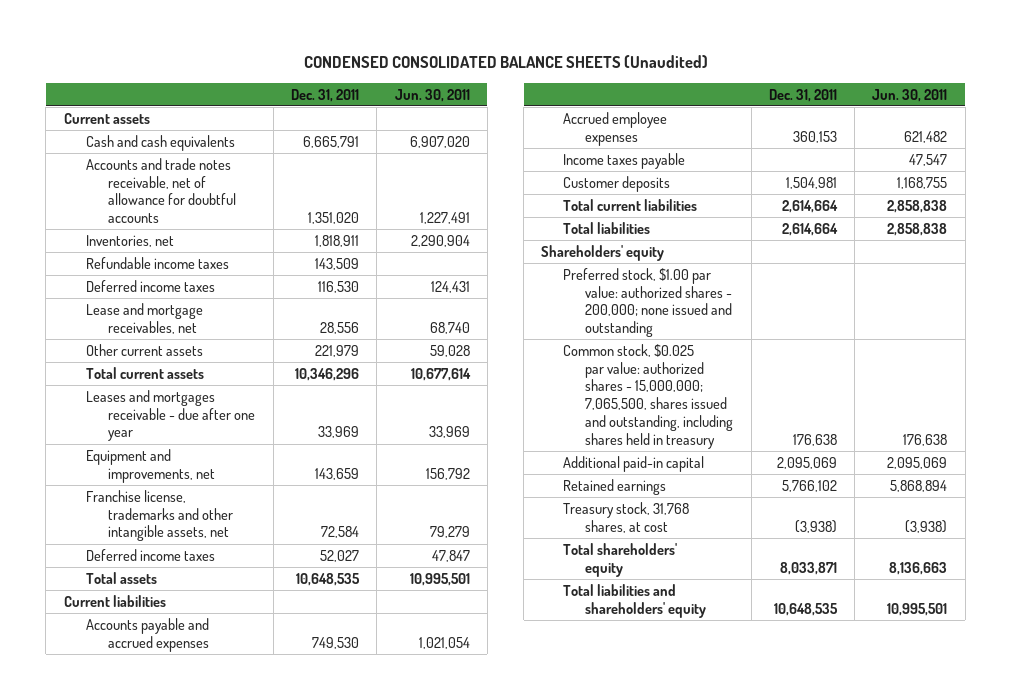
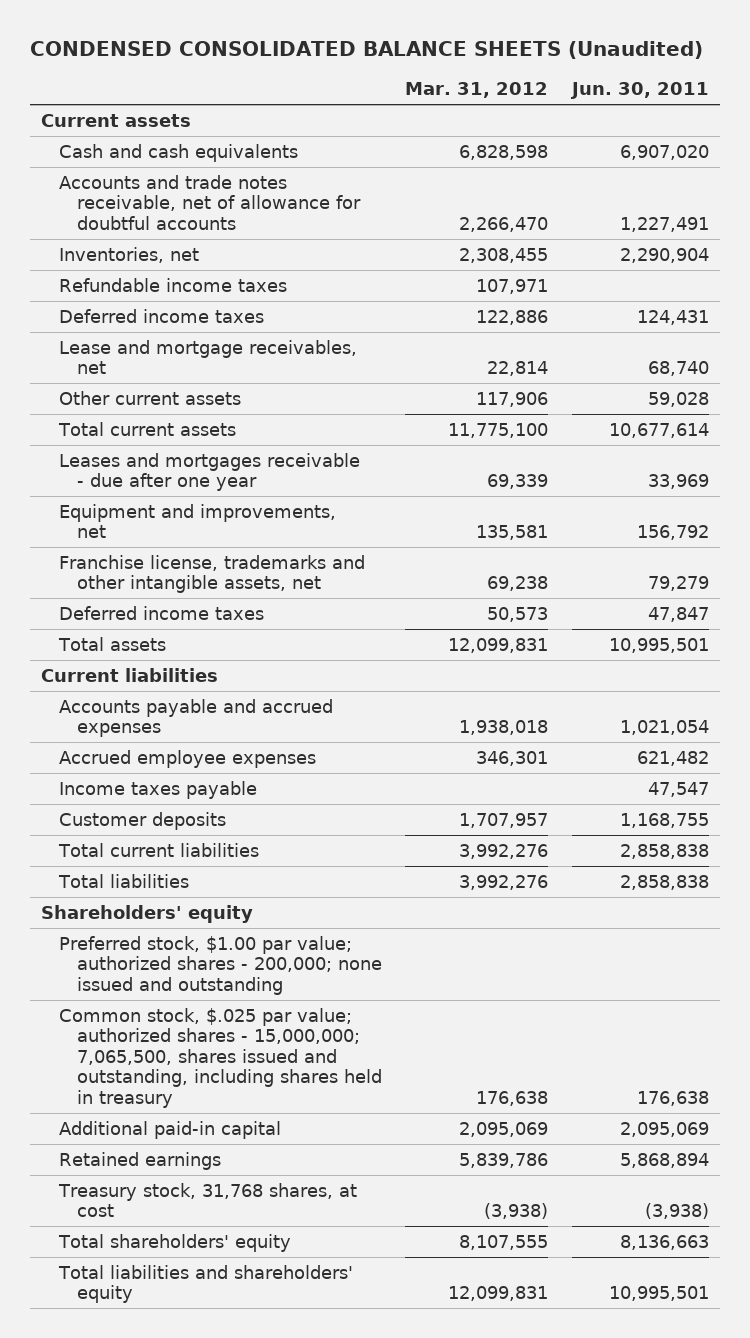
[291,88,360,102] Dec. 31, 2011 -> none
none -> [405,82,549,99] Mar. 31, 2012
[563,267,733,338] Preferred stock, $1.00 par value: authorized shares - 200,000; none issued and outstanding -> [59,935,382,995] Preferred stock, $1.00 par value; authorized shares - 200,000; none issued and outstanding
[563,343,734,449] Common stock, $0.025 par value: authorized shares - 15,000,000; 7,065,500, shares issued and outstanding, including shares held in treasury -> [59,1007,382,1108] Common stock, $.025 par value; authorized shares - 15,000,000; 7,065,500, shares issued and outstanding, including shares held in treasury

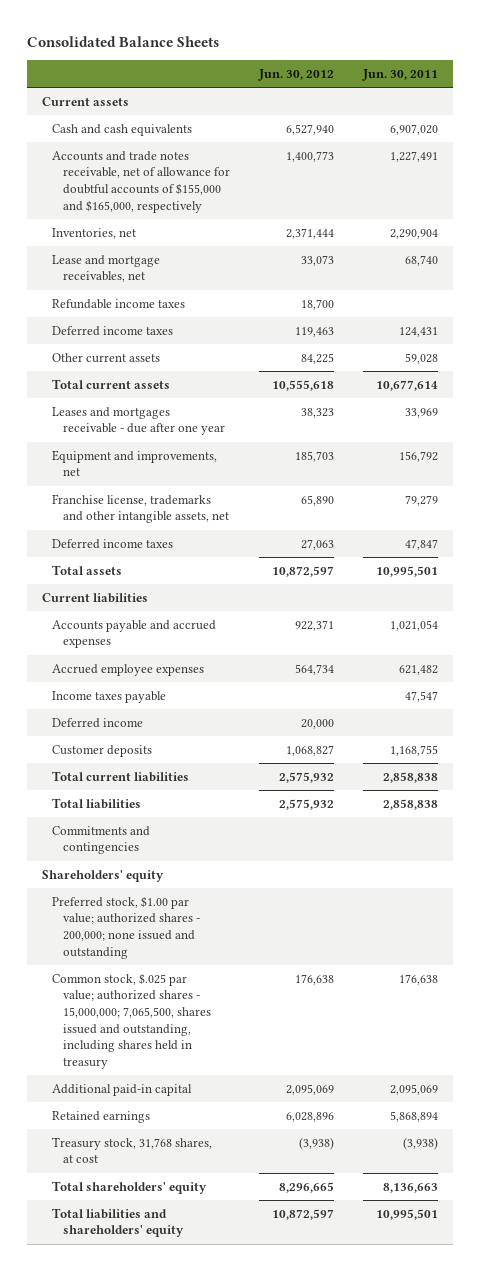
[29,41,703,60] CONDENSED CONSOLIDATED BALANCE SHEETS (Unaudited) -> [27,36,220,48] Consolidated Balance Sheets
[405,82,549,99] Mar. 31, 2012 -> none
none -> [257,69,334,82] Jun. 30, 2012
[59,174,361,230] Accounts and trade notes receivable, net of allowance for doubtful accounts -> [52,150,230,213] Accounts and trade notes receivable, net of allowance for doubtful accounts of $155,000 and $165,000, respectively
[59,339,358,375] Lease and mortgage receivables, net -> [52,254,161,283] Lease and mortgage receivables, net
none -> [52,717,144,728] Deferred income
none -> [52,825,151,855] Commitments and contingencies

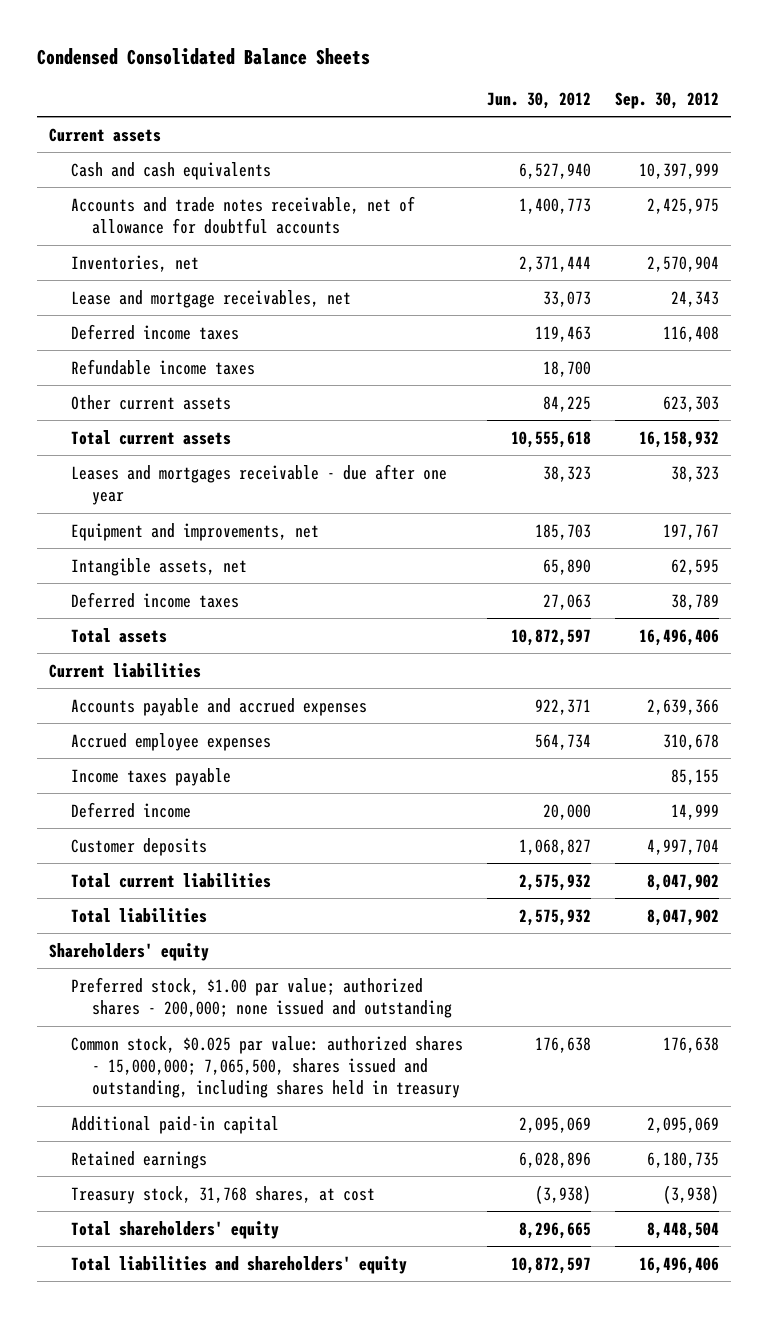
[27,36,220,48] Consolidated Balance Sheets -> [37,47,371,65] Condensed Consolidated Balance Sheets
[362,69,439,82] Jun. 30, 2011 -> none
none -> [615,91,720,109] Sep. 30, 2012
[52,150,230,213] Accounts and trade notes receivable, net of allowance for doubtful accounts of $155,000 and $165,000, respectively -> [70,195,415,234] Accounts and trade notes receivable, net of allowance for doubtful accounts
[52,298,186,309] Refundable income taxes -> [70,358,255,375] Refundable income taxes
[52,493,229,524] Franchise license, trademarks and other intangible assets, net -> [70,557,247,576] Intangible assets, net
[52,825,151,855] Commitments and contingencies -> none
[52,972,211,1069] Common stock, $.025 par value; authorized shares - 15,000,000; 7,065,500, shares issued and outstanding, including shares held in treasury -> [70,1035,463,1099] Common stock, $0.025 par value: authorized shares - 15,000,000; 7,065,500, shares issued and outstanding, including shares held in treasury

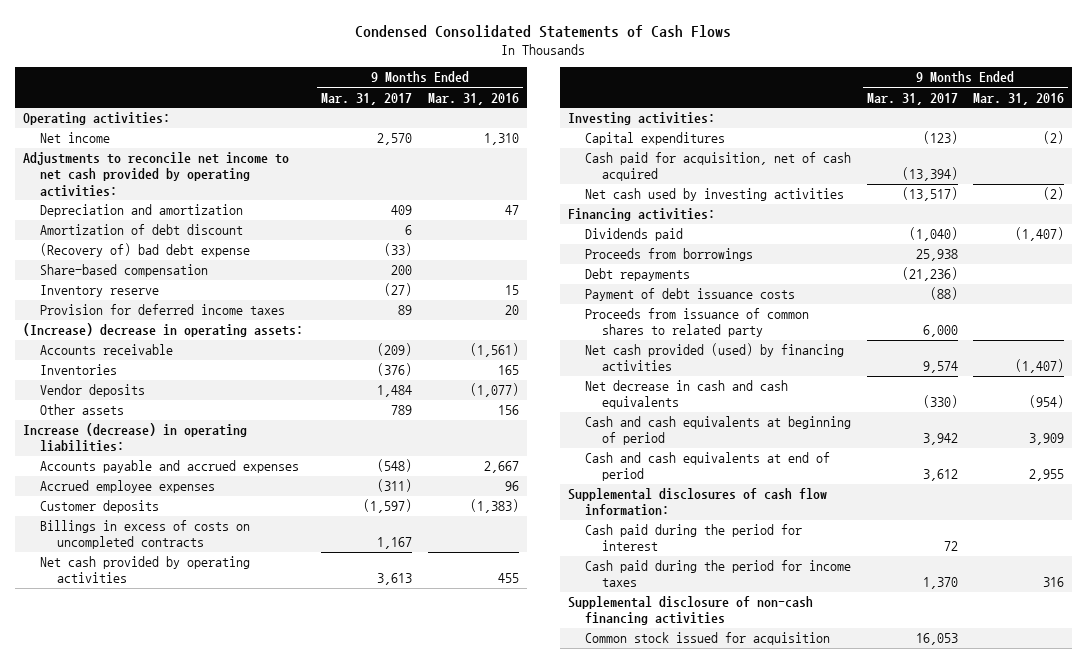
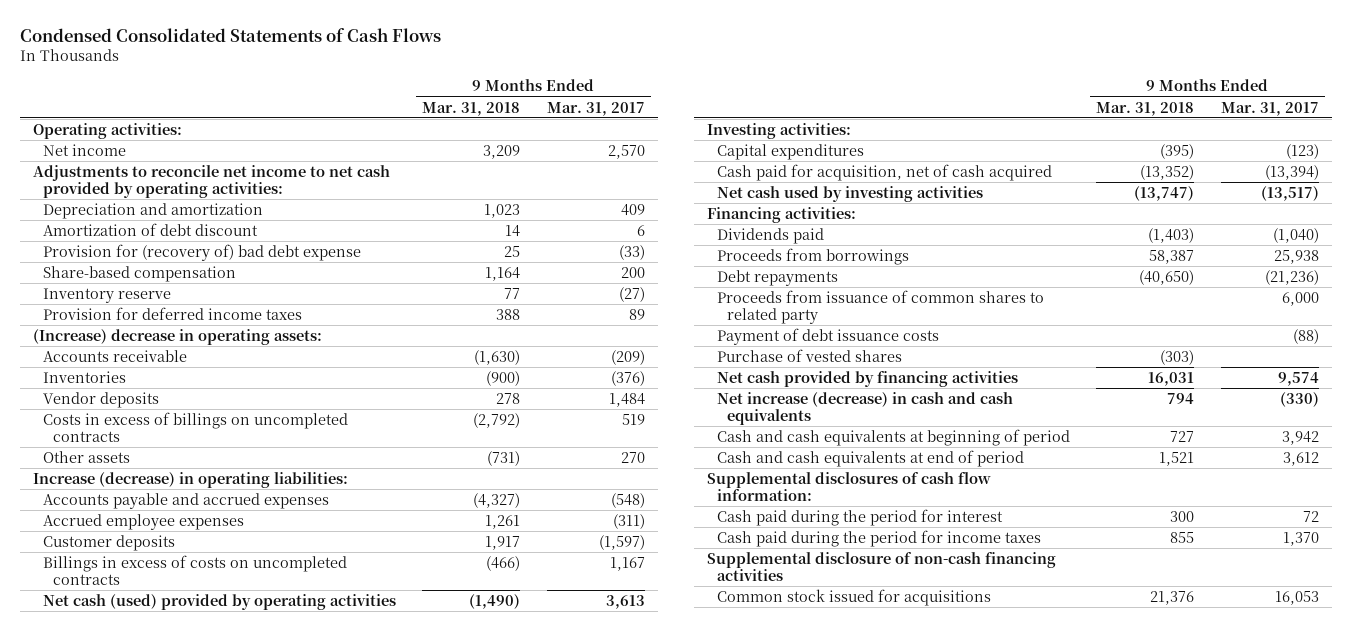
[427,92,519,105] Mar. 31, 2016 -> none
none -> [422,101,521,116] Mar. 31, 2018
[39,243,250,258] (Recovery of) bad debt expense -> [42,243,361,261] Provision for (recovery of) bad debt expense
none -> [42,411,348,442] Costs in excess of billings on uncompleted contracts
[391,405,413,416] 789 -> [620,451,645,463] 270
[39,556,250,584] Net cash provided by operating activities -> [42,593,396,610] Net cash (used) provided by operating activities
[584,288,795,302] Payment of debt issuance costs -> [716,327,939,345] Payment of debt issuance costs
none -> [716,348,902,362] Purchase of vested shares
[584,343,844,372] Net cash provided (used) by financing activities -> [716,370,1018,387] Net cash provided by financing activities
[584,380,788,410] Net decrease in cash and cash equivalents -> [716,391,1013,425] Net increase (decrease) in cash and cash equivalents
[584,632,830,646] Common stock issued for acquisition -> [716,588,991,606] Common stock issued for acquisitions

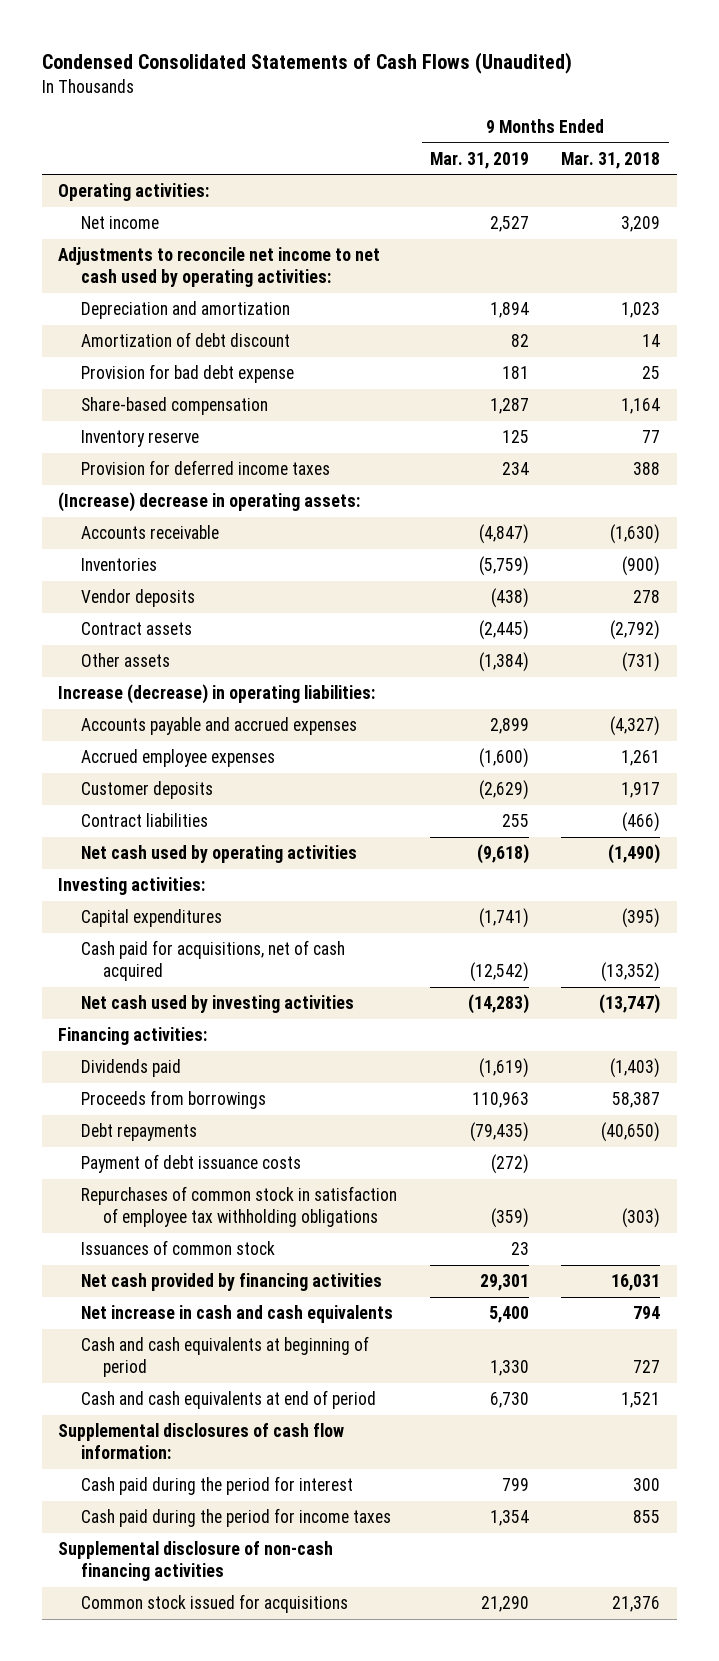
[19,27,441,42] Condensed Consolidated Statements of Cash Flows -> [42,52,573,75] Condensed Consolidated Statements of Cash Flows (Unaudited)
[546,101,645,116] Mar. 31, 2017 -> none
none -> [429,151,529,169] Mar. 31, 2019
[32,164,390,198] Adjustments to reconcile net income to net cash provided by operating activities: -> [58,247,381,288] Adjustments to reconcile net income to net cash used by operating activities:
[42,243,361,261] Provision for (recovery of) bad debt expense -> [80,364,294,384] Provision for bad debt expense
[42,411,348,442] Costs in excess of billings on uncompleted contracts -> [80,622,192,636] Contract assets
[42,554,347,585] Billings in excess of costs on uncompleted contracts -> [80,813,208,828] Contract liabilities
[42,593,396,610] Net cash (used) provided by operating activities -> [80,845,357,864] Net cash used by operating activities
[716,163,1052,181] Cash paid for acquisition, net of cash acquired -> [80,940,345,982] Cash paid for acquisitions, net of cash acquired
[716,289,1044,324] Proceeds from issuance of common shares to related party -> none
[716,348,902,362] Purchase of vested shares -> none
none -> [80,1186,397,1228] Repurchases of common stock in satisfaction of employee tax withholding obligations
none -> [80,1240,275,1256] Issuances of common stock
[716,391,1013,425] Net increase (decrease) in cash and cash equivalents -> [80,1305,393,1324] Net increase in cash and cash equivalents

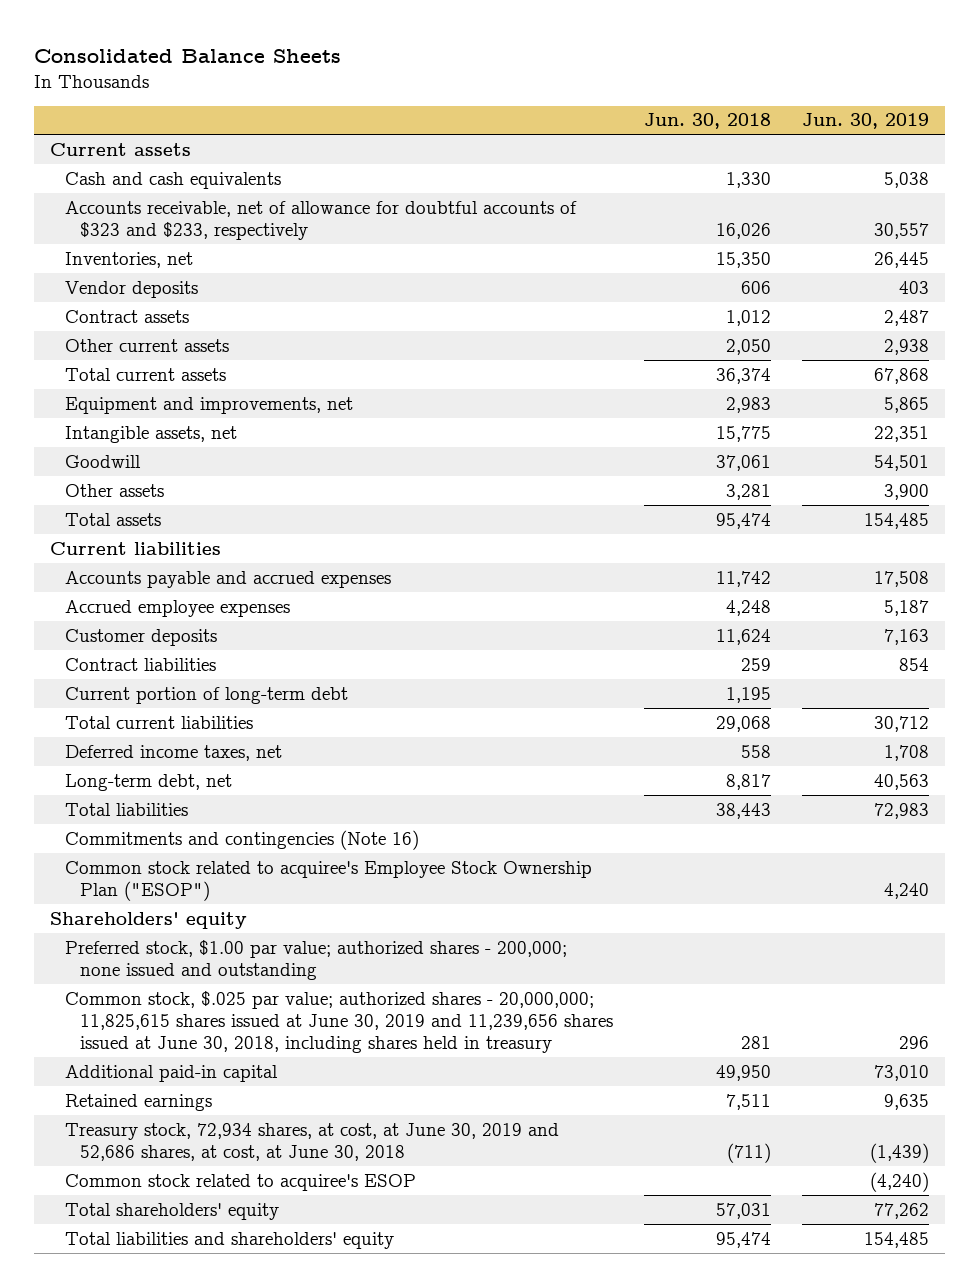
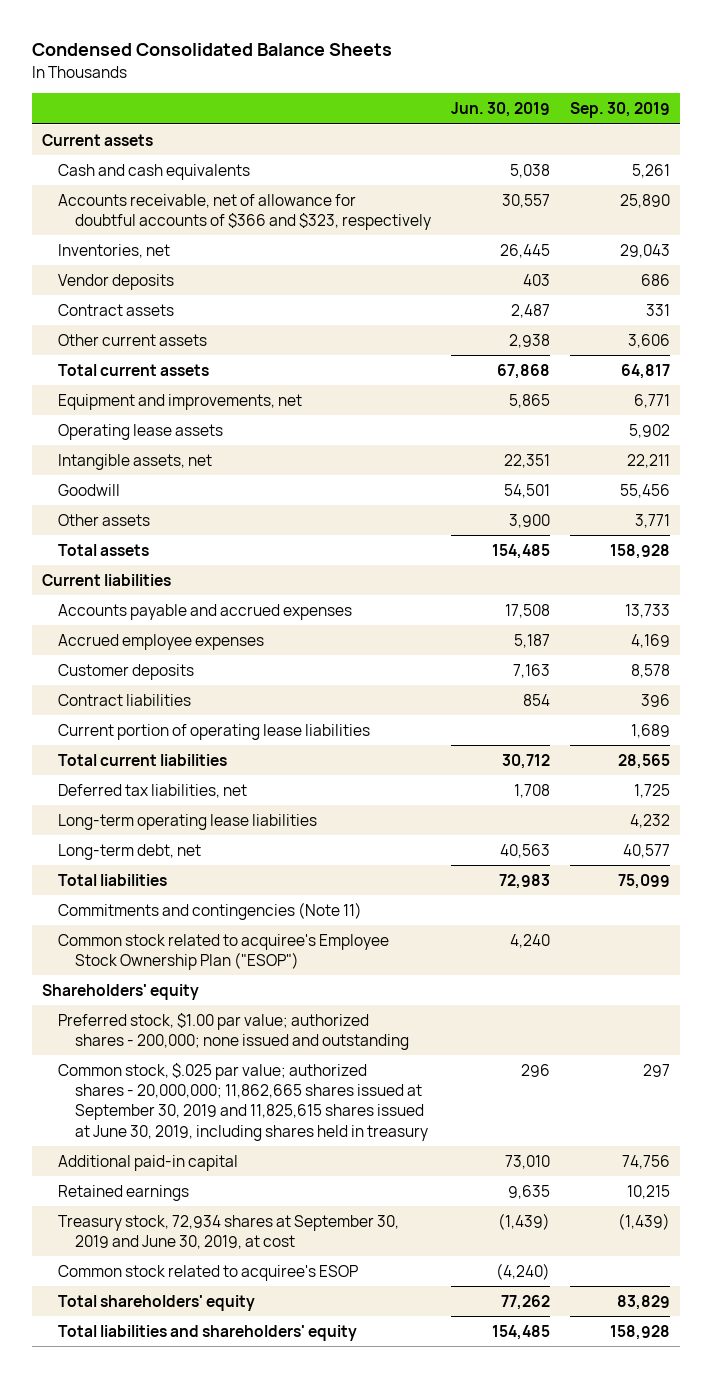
[34,48,342,63] Consolidated Balance Sheets -> [32,43,393,57] Condensed Consolidated Balance Sheets
[643,113,771,130] Jun. 30, 2018 -> none
none -> [569,102,670,119] Sep. 30, 2019
[64,200,577,240] Accounts receivable, net of allowance for doubtful accounts of $323 and $233, respectively -> [58,193,431,231] Accounts receivable, net of allowance for doubtful accounts of $366 and $323, respectively
none -> [58,423,224,440] Operating lease assets
[64,686,348,704] Current portion of long-term debt -> none
none -> [58,723,371,740] Current portion of operating lease liabilities
[64,744,282,761] Deferred income taxes, net -> [58,783,248,798] Deferred tax liabilities, net
none -> [58,813,318,830] Long-term operating lease liabilities
[64,829,419,850] Commitments and contingencies (Note 16) -> [58,901,363,920] Commitments and contingencies (Note 11)
[64,990,613,1053] Common stock, $.025 par value; authorized shares - 20,000,000; 11,825,615 shares issued at June 30, 2019 and 11,239,656 shares issued at June 30, 2018, including shares held in treasury -> [58,1062,428,1141] Common stock, $.025 par value; authorized shares - 20,000,000; 11,862,665 shares issued at September 30, 2019 and 11,825,615 shares issued at June 30, 2019, including shares held in treasury
[64,1122,559,1161] Treasury stock, 72,934 shares, at cost, at June 30, 2019 and 52,686 shares, at cost, at June 30, 2018 -> [58,1214,400,1250] Treasury stock, 72,934 shares at September 30, 2019 and June 30, 2019, at cost

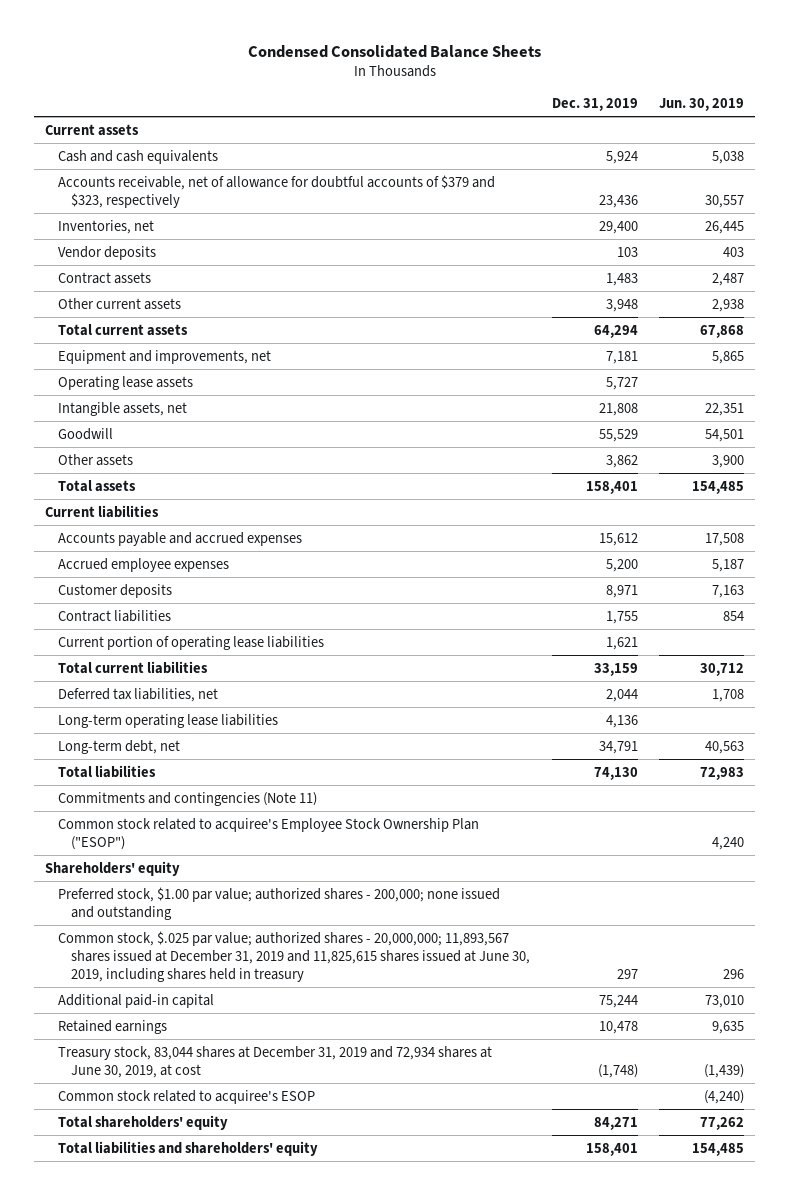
[569,102,670,119] Sep. 30, 2019 -> none
none -> [551,98,638,112] Dec. 31, 2019
[58,193,431,231] Accounts receivable, net of allowance for doubtful accounts of $366 and $323, respectively -> [58,174,496,208] Accounts receivable, net of allowance for doubtful accounts of $379 and $323, respectively
[58,1062,428,1141] Common stock, $.025 par value; authorized shares - 20,000,000; 11,862,665 shares issued at September 30, 2019 and 11,825,615 shares issued at June 30, 2019, including shares held in treasury -> [58,930,531,982] Common stock, $.025 par value; authorized shares - 20,000,000; 11,893,567 shares issued at December 31, 2019 and 11,825,615 shares issued at June 30, 2019, including shares held in treasury
[58,1214,400,1250] Treasury stock, 72,934 shares at September 30, 2019 and June 30, 2019, at cost -> [58,1045,493,1078] Treasury stock, 83,044 shares at December 31, 2019 and 72,934 shares at June 30, 2019, at cost

